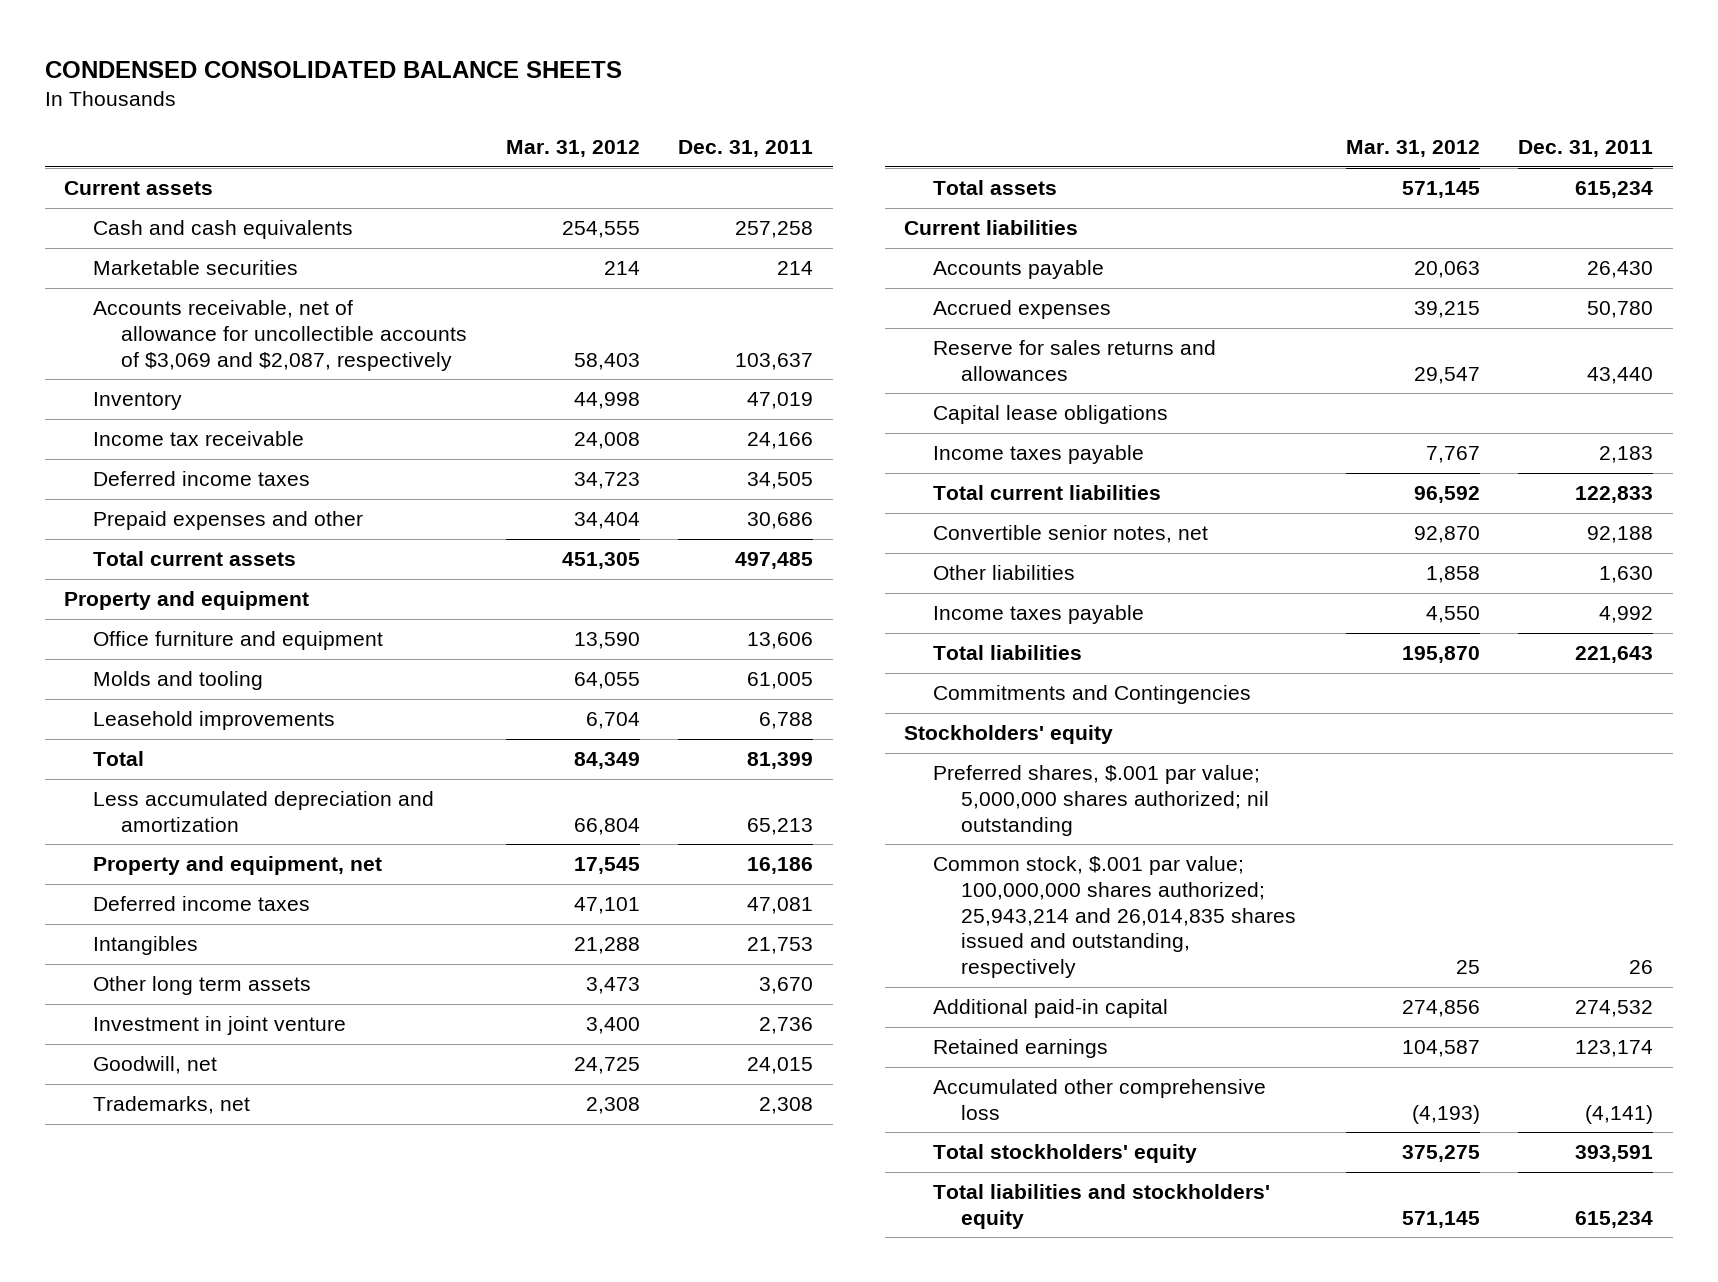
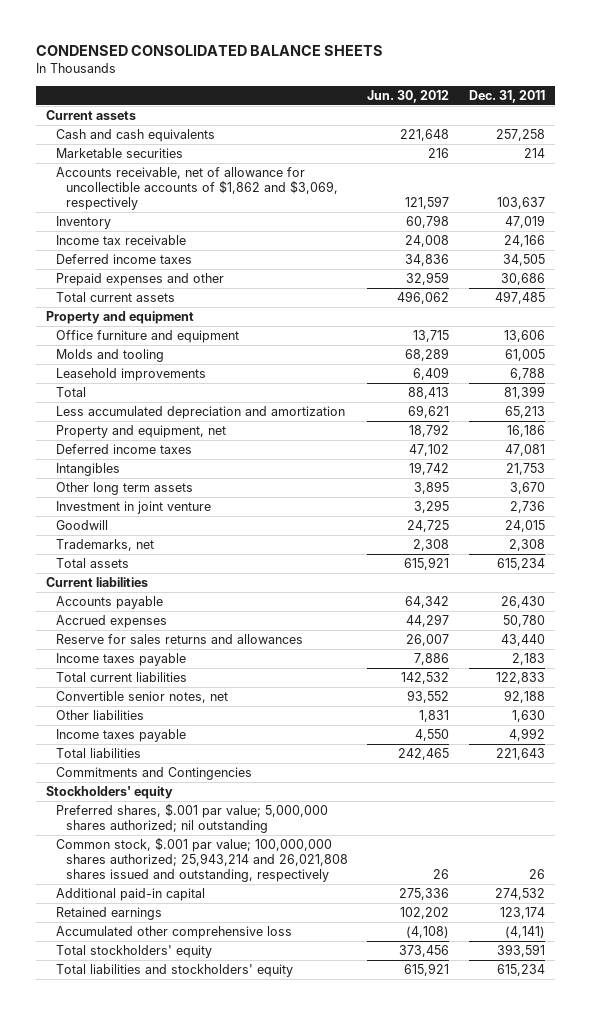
[505,139,640,157] Mar. 31, 2012 -> none
none -> [367,89,450,103] Jun. 30, 2012
[92,300,468,371] Accounts receivable, net of allowance for uncollectible accounts of $3,069 and $2,087, respectively -> [55,167,338,211] Accounts receivable, net of allowance for uncollectible accounts of $1,862 and $3,069, respectively
[92,1056,217,1075] Goodwill, net -> [55,520,108,531] Goodwill
[932,405,1168,425] Capital lease obligations -> none
[932,856,1297,979] Common stock, $.001 par value; 100,000,000 shares authorized; 25,943,214 and 26,014,835 shares issued and outstanding, respectively -> [55,837,348,883] Common stock, $.001 par value; 100,000,000 shares authorized; 25,943,214 and 26,021,808 shares issued and outstanding, respectively

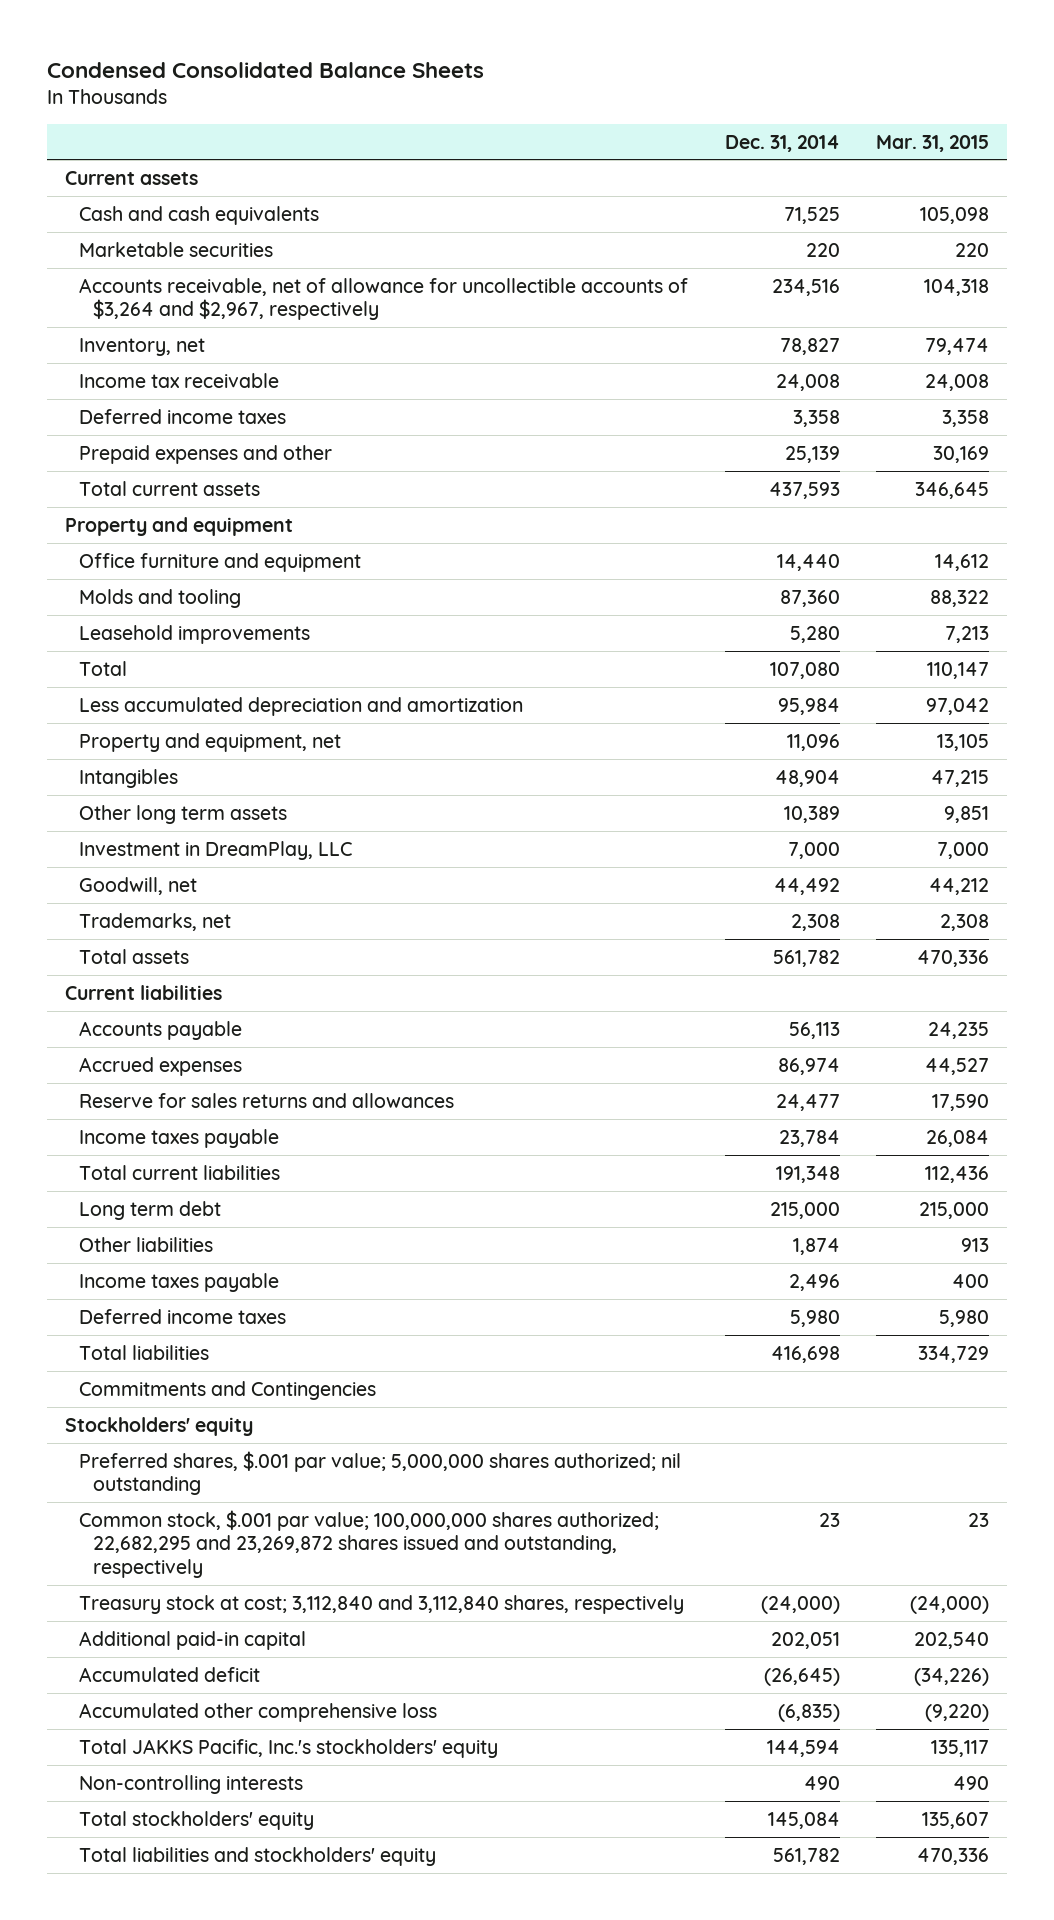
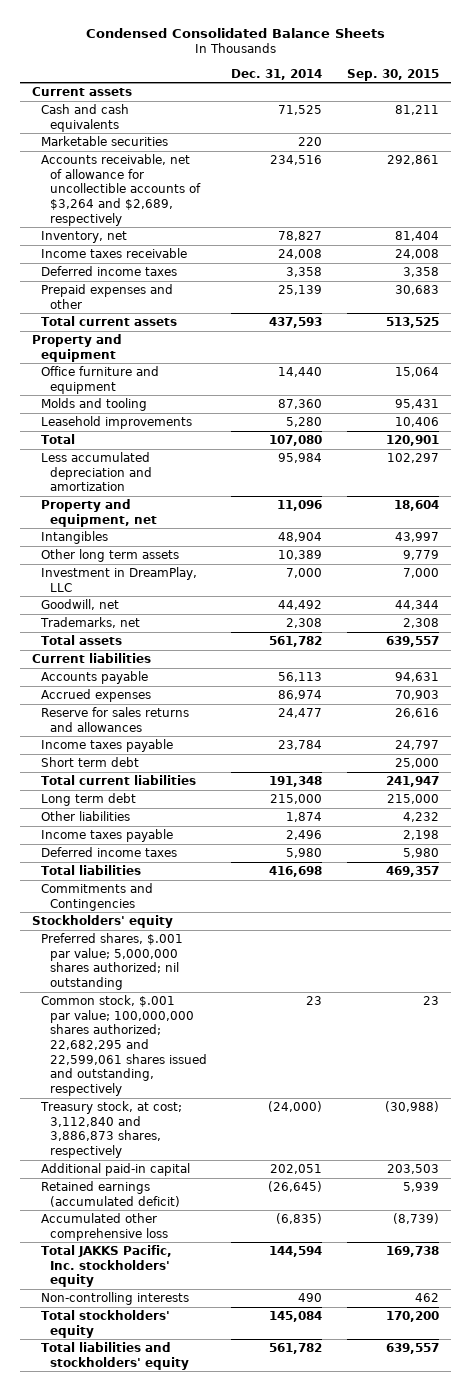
[875,134,989,152] Mar. 31, 2015 -> none
none -> [346,68,439,81] Sep. 30, 2015
[79,277,689,321] Accounts receivable, net of allowance for uncollectible accounts of $3,264 and $2,967, respectively -> [41,154,201,226] Accounts receivable, net of allowance for uncollectible accounts of $3,264 and $2,689, respectively
[79,372,280,388] Income tax receivable -> [41,248,188,259] Income taxes receivable
none -> [41,757,140,768] Short term debt
[79,1509,660,1579] Common stock, $.001 par value; 100,000,000 shares authorized; 22,682,295 and 23,269,872 shares issued and outstanding, respectively -> [41,995,207,1096] Common stock, $.001 par value; 100,000,000 shares authorized; 22,682,295 and 22,599,061 shares issued and outstanding, respectively
[79,1594,685,1614] Treasury stock at cost; 3,112,840 and 3,112,840 shares, respectively -> [40,1101,183,1158] Treasury stock, at cost; 3,112,840 and 3,886,873 shares, respectively
[79,1666,261,1682] Accumulated deficit -> [41,1181,180,1207] Retained earnings (accumulated deficit)
[79,1738,499,1758] Total JAKKS Pacific, Inc.'s stockholders' equity -> [41,1245,173,1288] Total JAKKS Pacific, Inc. stockholders' equity

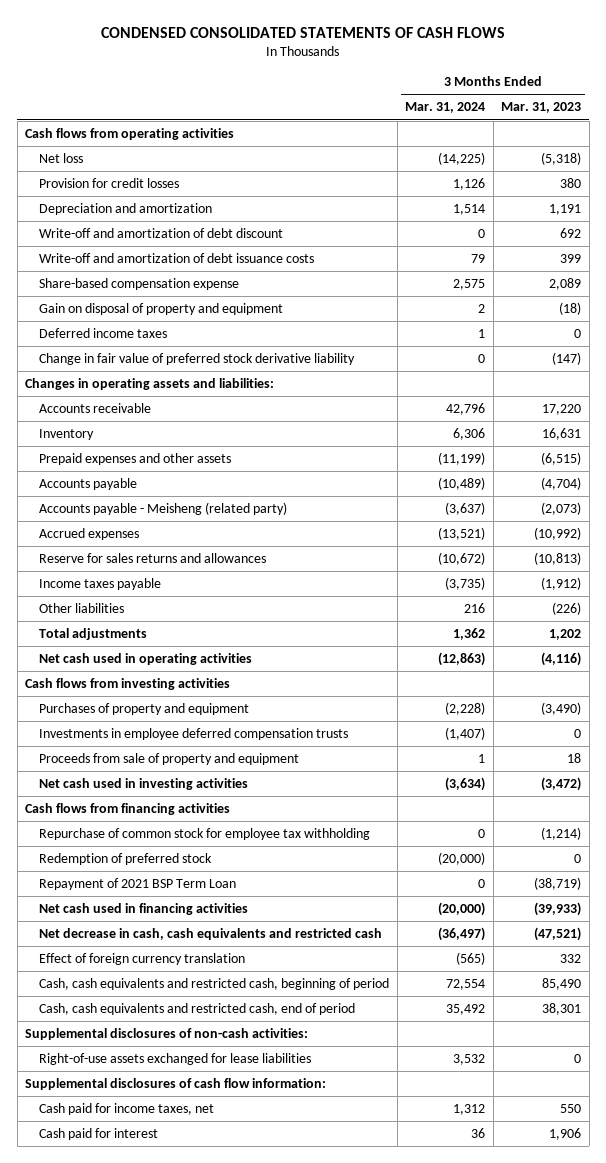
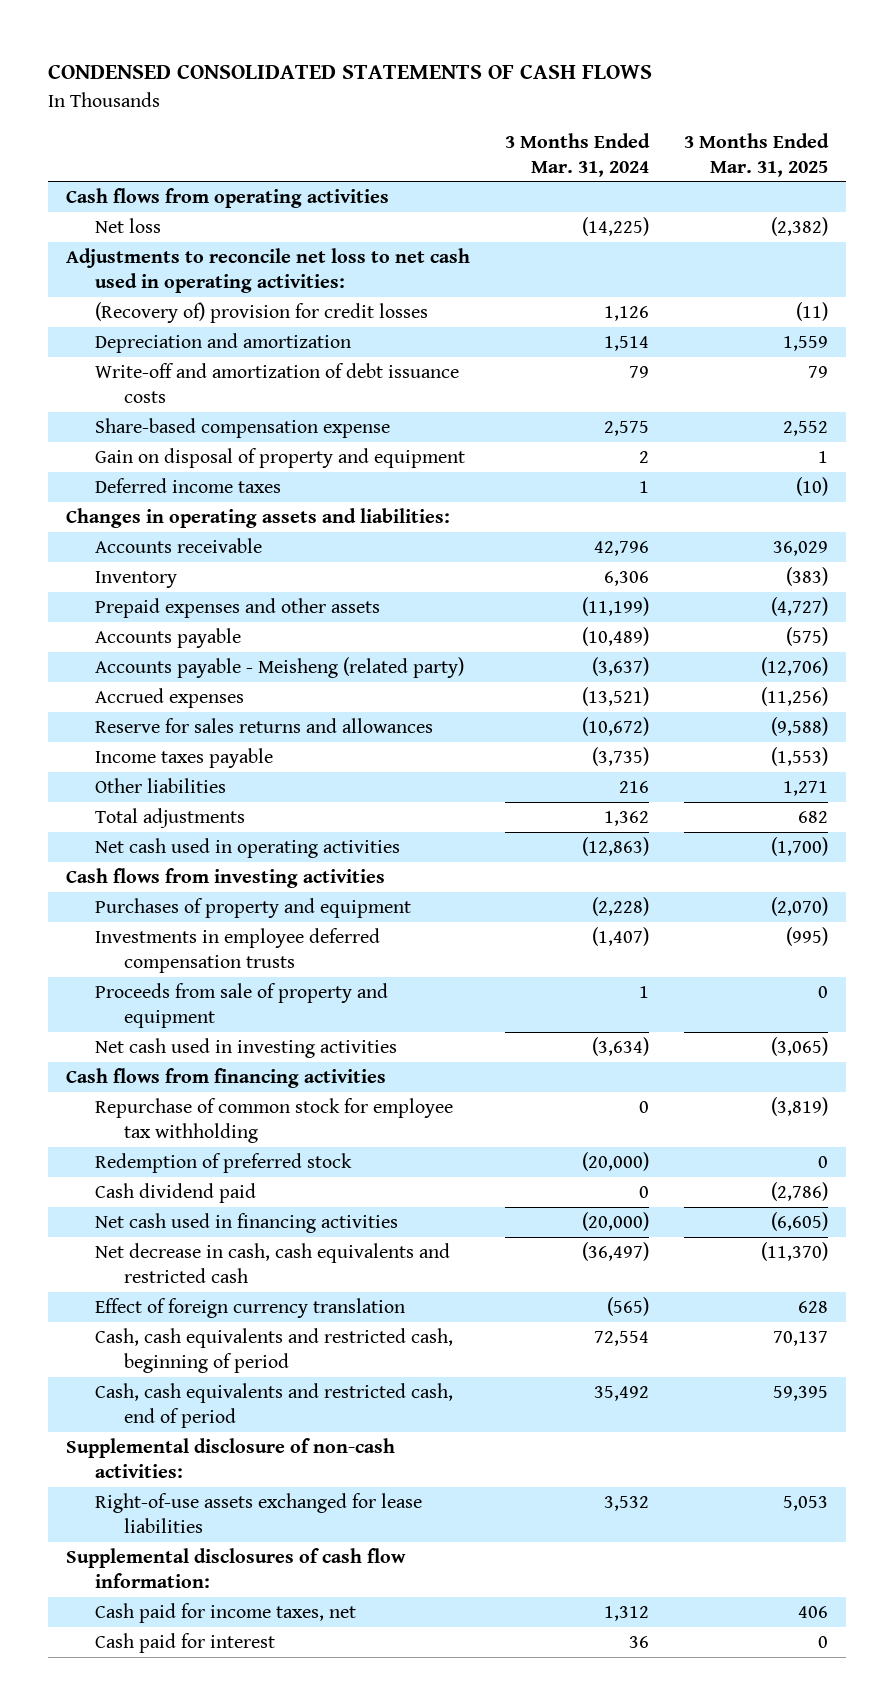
[501,102,582,114] Mar. 31, 2023 -> none
none -> [684,133,830,177] 3 Months Ended Mar. 31, 2025
none -> [65,248,470,293] Adjustments to reconcile net loss to net cash used in operating activities:
[39,177,180,188] Provision for credit losses -> [94,302,428,324] (Recovery of) provision for credit losses
[39,227,284,238] Write-off and amortization of debt discount -> none
[39,352,356,365] Change in fair value of preferred stock derivative liability -> none
[39,877,237,890] Repayment of 2021 BSP Term Loan -> none
none -> [94,1183,256,1204] Cash dividend paid
[25,1027,309,1040] Supplemental disclosures of non-cash activities: -> [65,1438,395,1478] Supplemental disclosure of non-cash activities:

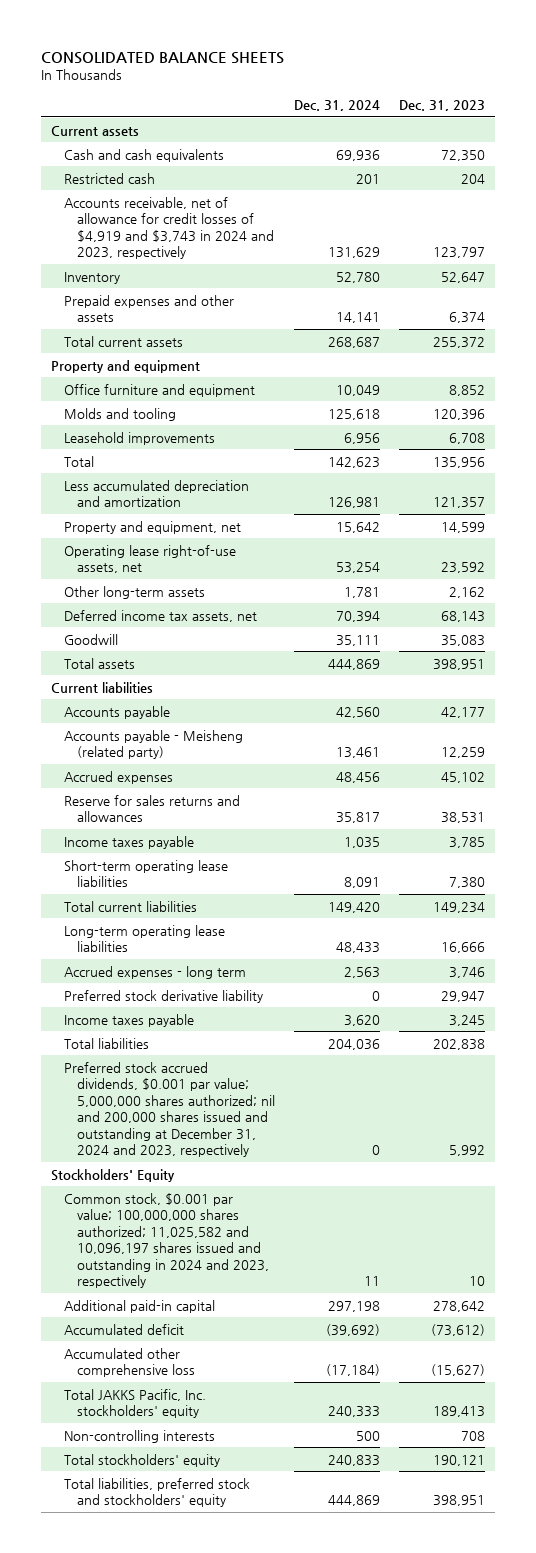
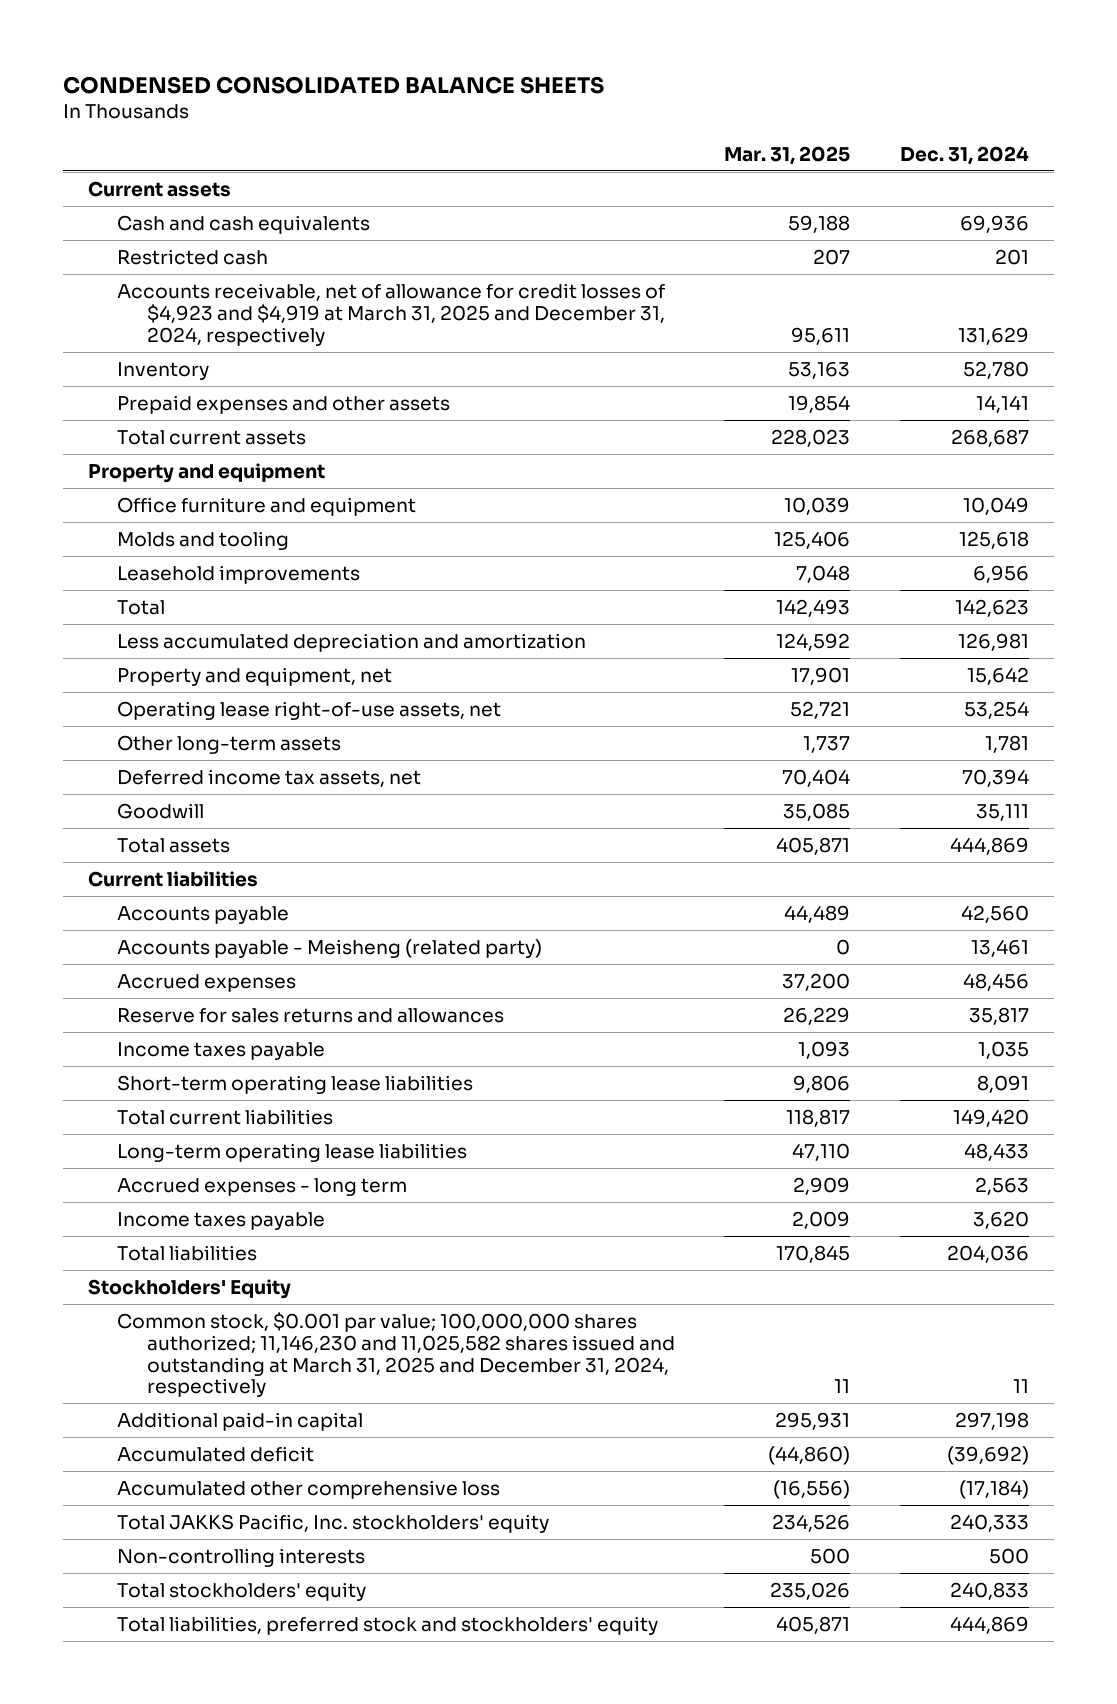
[41,51,285,64] CONSOLIDATED BALANCE SHEETS -> [63,75,605,94] CONDENSED CONSOLIDATED BALANCE SHEETS
[399,100,486,112] Dec. 31, 2023 -> none
none -> [724,145,851,165] Mar. 31, 2025
[64,196,275,260] Accounts receivable, net of allowance for credit losses of $4,919 and $3,743 in 2024 and 2023, respectively -> [117,282,666,346] Accounts receivable, net of allowance for credit losses of $4,923 and $4,919 at March 31, 2025 and December 31, 2024, respectively
[64,989,264,1003] Preferred stock derivative liability -> none
[64,1061,276,1158] Preferred stock accrued dividends, $0.001 par value; 5,000,000 shares authorized; nil and 200,000 shares issued and outstanding at December 31, 2024 and 2023, respectively -> none
[64,1192,270,1289] Common stock, $0.001 par value; 100,000,000 shares authorized; 11,025,582 and 10,096,197 shares issued and outstanding in 2024 and 2023, respectively -> [117,1311,675,1398] Common stock, $0.001 par value; 100,000,000 shares authorized; 11,146,230 and 11,025,582 shares issued and outstanding at March 31, 2025 and December 31, 2024, respectively

